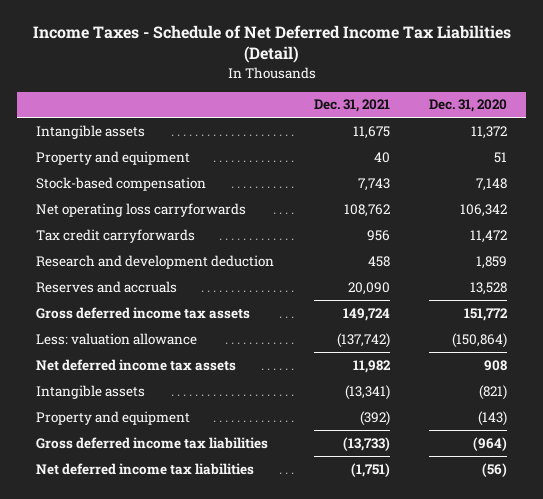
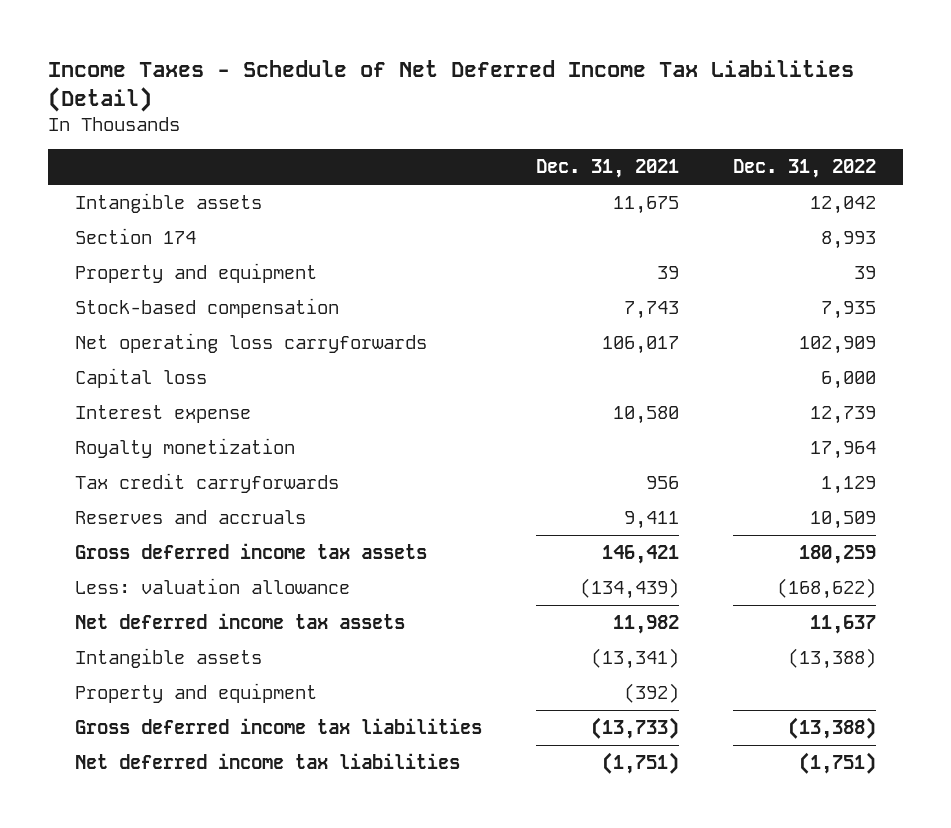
[428,99,507,113] Dec. 31, 2020 -> none
none -> [732,159,876,179] Dec. 31, 2022
none -> [74,228,196,245] Section 174
[373,151,390,163] 40 -> [656,266,679,280] 39
[343,203,390,217] 108,762 -> [601,336,679,355] 106,017
none -> [74,368,207,389] Capital loss
none -> [74,405,251,424] Interest expense
none -> [74,438,295,459] Royalty monetization
[36,254,275,269] Research and development deduction -> none
[347,281,390,295] 20,090 -> [623,511,679,530] 9,411
[342,307,390,321] 149,724 -> [601,545,679,565] 146,421
[336,332,390,348] (137,742) -> [579,578,679,600] (134,439)

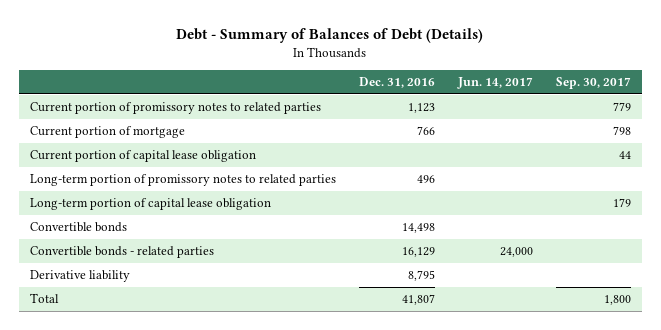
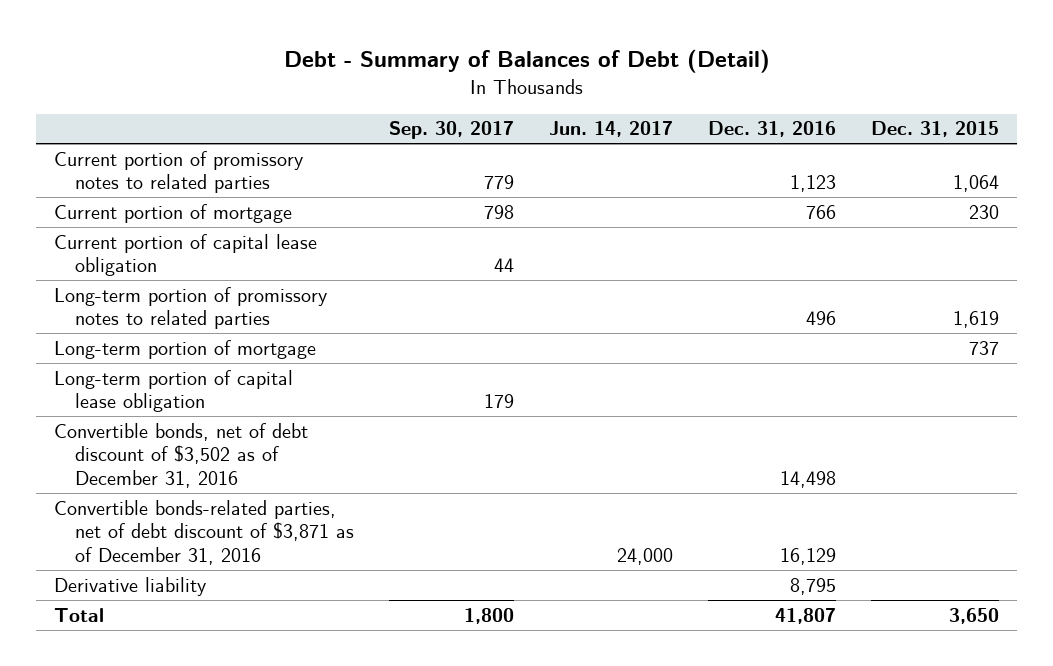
[176,27,484,43] Debt - Summary of Balances of Debt (Details) -> [283,49,770,74] Debt - Summary of Balances of Debt (Detail)
none -> [871,121,1000,138] Dec. 31, 2015
none -> [53,339,316,359] Long-term portion of mortgage
[30,222,128,233] Convertible bonds -> [53,422,308,488] Convertible bonds, net of debt discount of $3,502 as of December 31, 2016
[30,246,215,259] Convertible bonds - related parties -> [53,499,355,565] Convertible bonds-related parties, net of debt discount of $3,871 as of December 31, 2016

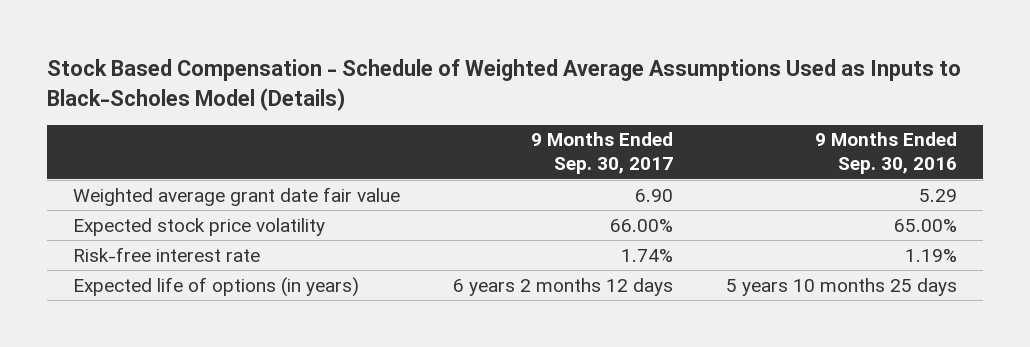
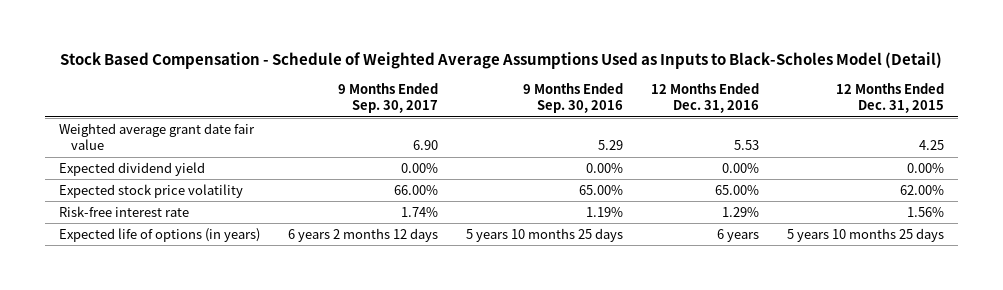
[47,59,962,111] Stock Based Compensation - Schedule of Weighted Average Assumptions Used as Inputs to Black-Scholes Model (Details) -> [60,51,943,69] Stock Based Compensation - Schedule of Weighted Average Assumptions Used as Inputs to Black-Scholes Model (Detail)
none -> [650,83,759,114] 12 Months Ended Dec. 31, 2016
none -> [835,83,944,114] 12 Months Ended Dec. 31, 2015
none -> [58,162,205,177] Expected dividend yield

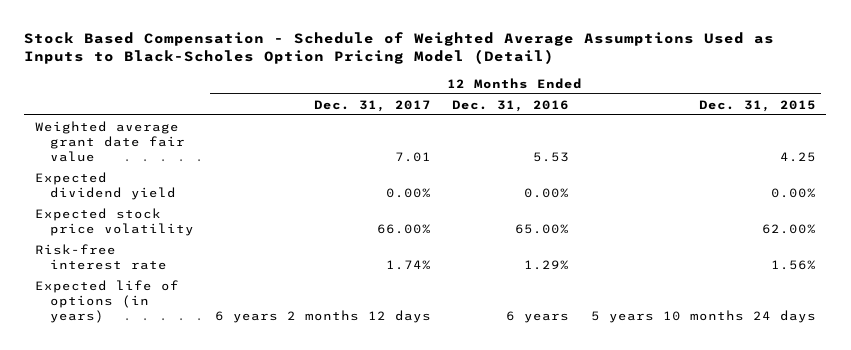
[60,51,943,69] Stock Based Compensation - Schedule of Weighted Average Assumptions Used as Inputs to Black-Scholes Model (Detail) -> [24,31,775,65] Stock Based Compensation - Schedule of Weighted Average Assumptions Used as Inputs to Black-Scholes Option Pricing Model (Detail)
[337,83,438,114] 9 Months Ended Sep. 30, 2017 -> none
[522,83,623,114] 9 Months Ended Sep. 30, 2016 -> none
none -> [314,99,432,112] Dec. 31, 2017
[786,228,944,243] 5 years 10 months 25 days -> [590,309,816,323] 5 years 10 months 24 days

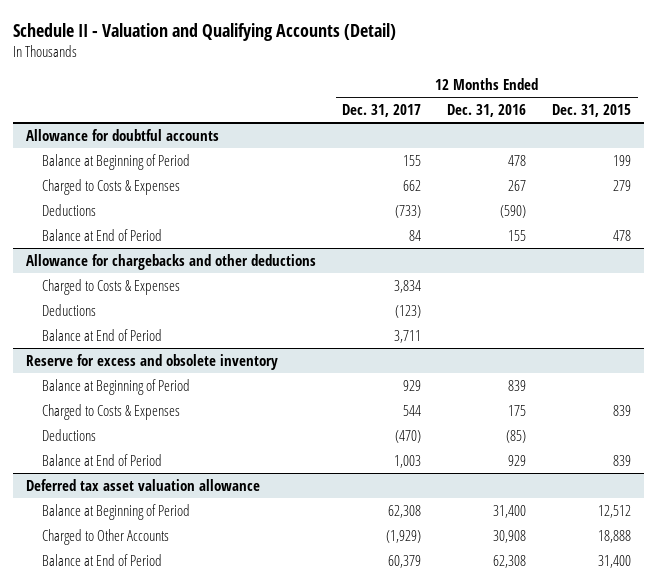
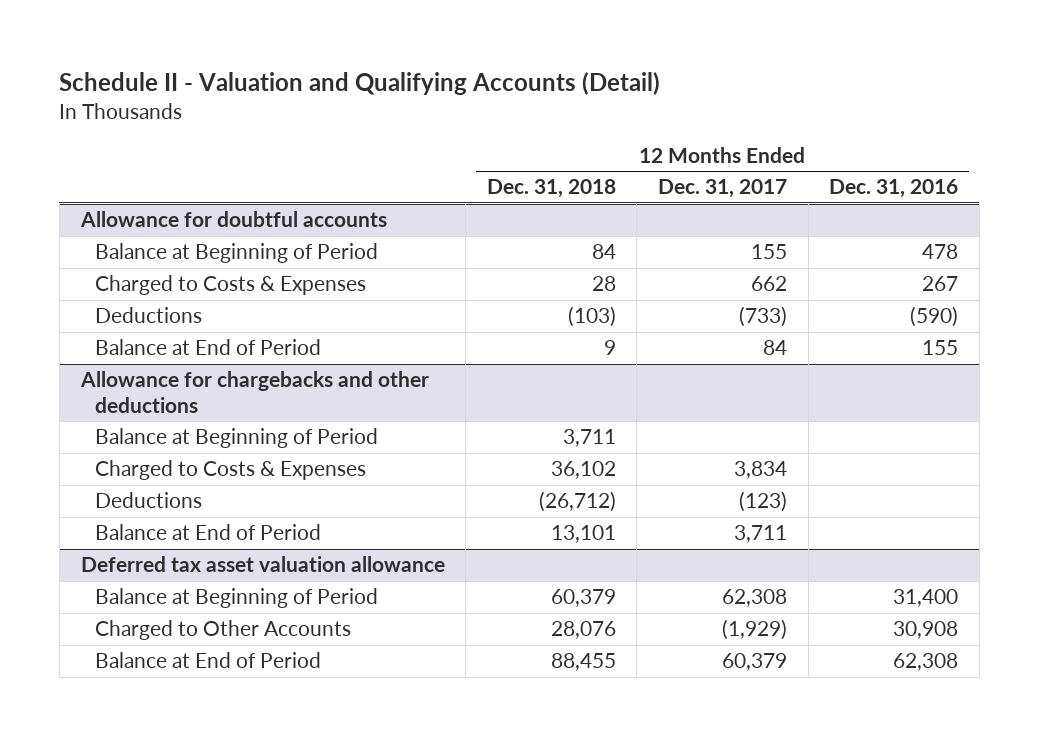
[552,104,632,118] Dec. 31, 2015 -> none
none -> [486,179,616,199] Dec. 31, 2018
none -> [95,428,379,449] Balance at Beginning of Period
[26,353,279,370] Reserve for excess and obsolete inventory -> none
[41,378,190,395] Balance at Beginning of Period -> none
[41,403,180,420] Charged to Costs & Expenses -> none
[41,428,96,441] Deductions -> none
[41,453,162,466] Balance at End of Period -> none

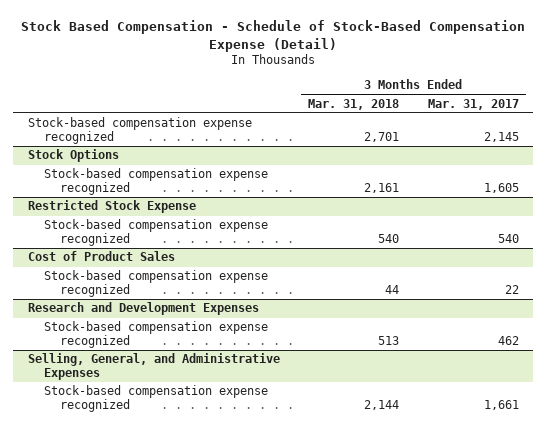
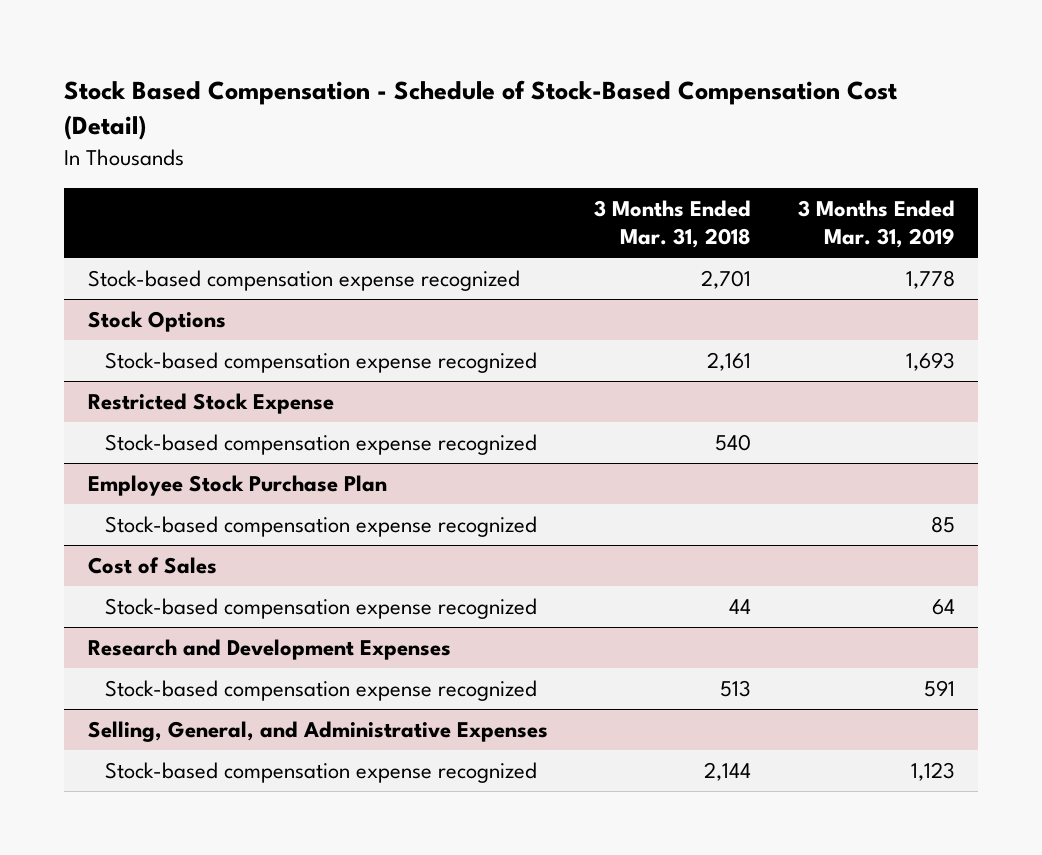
[21,20,526,52] Stock Based Compensation - Schedule of Stock-Based Compensation Expense (Detail) -> [64,80,899,141] Stock Based Compensation - Schedule of Stock-Based Compensation Cost (Detail)
[427,98,519,110] Mar. 31, 2017 -> none
none -> [797,199,955,248] 3 Months Ended Mar. 31, 2019
none -> [87,475,387,497] Employee Stock Purchase Plan
none -> [105,516,538,538] Stock-based compensation expense recognized
[27,251,175,262] Cost of Product Sales -> [87,557,217,575] Cost of Sales

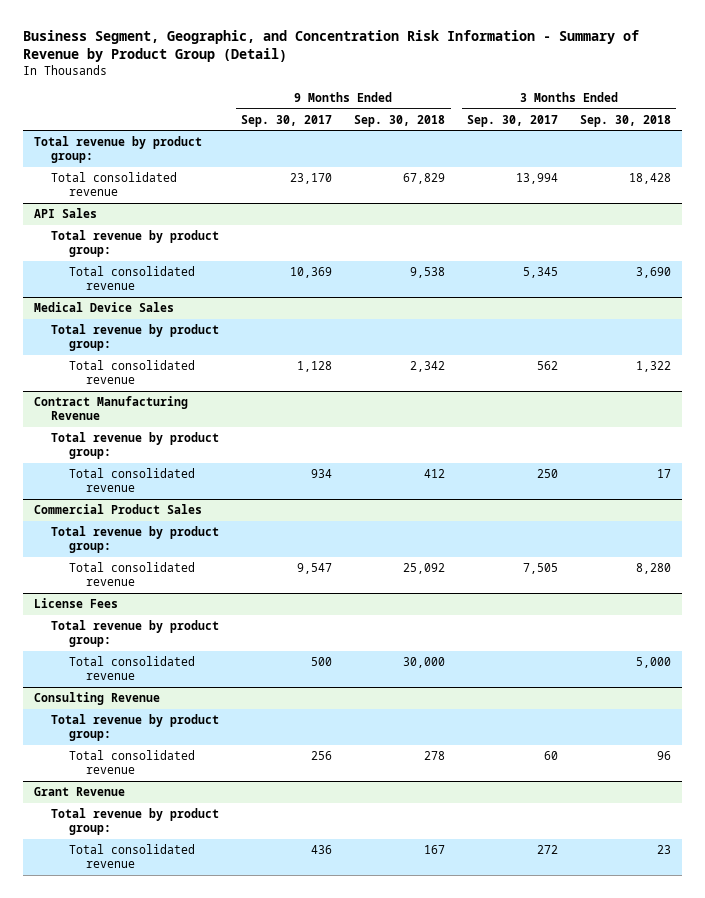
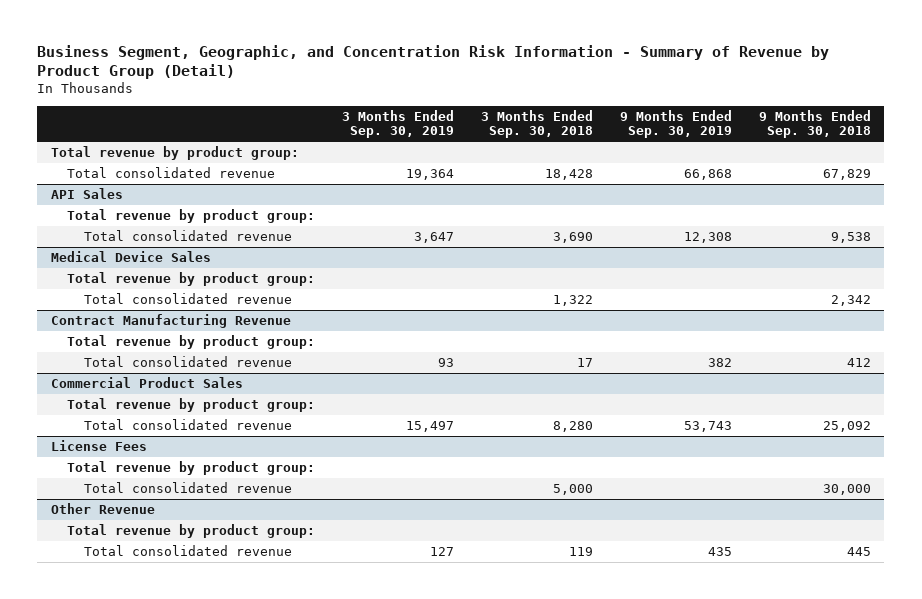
[241,114,333,127] Sep. 30, 2017 -> none
[467,114,559,127] Sep. 30, 2017 -> none
none -> [342,109,455,139] 3 Months Ended Sep. 30, 2019
none -> [619,109,732,139] 9 Months Ended Sep. 30, 2019
[34,692,161,706] Consulting Revenue -> none
[51,714,220,742] Total revenue by product group: -> none
[68,750,195,775] Total consolidated revenue -> none
[34,787,126,797] Grant Revenue -> none
none -> [50,503,155,515] Other Revenue
[424,845,446,855] 167 -> [846,547,871,557] 445
[656,845,671,855] 23 -> [569,547,594,557] 119

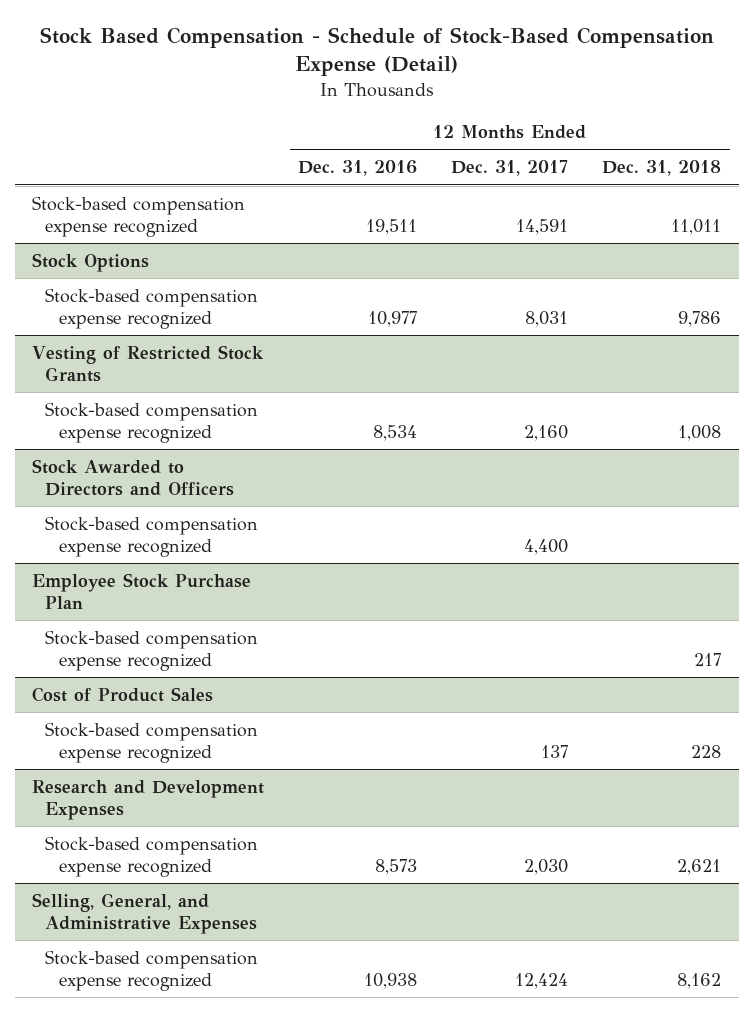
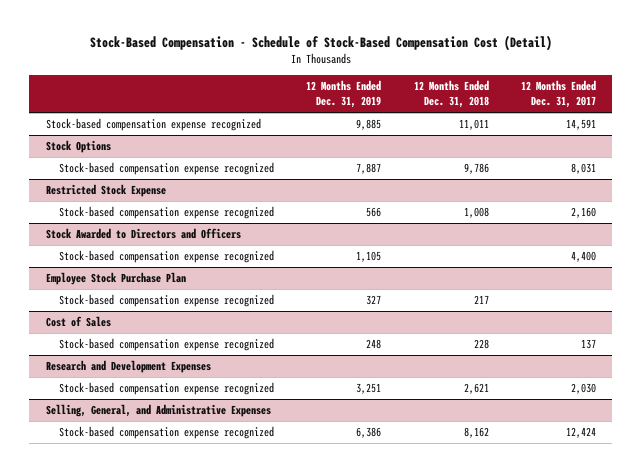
[39,26,714,77] Stock Based Compensation - Schedule of Stock-Based Compensation Expense (Detail) -> [89,35,552,52] Stock-Based Compensation - Schedule of Stock-Based Compensation Cost (Detail)
[298,160,418,177] Dec. 31, 2016 -> none
none -> [306,80,382,109] 12 Months Ended Dec. 31, 2019
[31,344,264,382] Vesting of Restricted Stock Grants -> [45,184,166,198] Restricted Stock Expense
[31,686,213,702] Cost of Product Sales -> [45,316,111,328] Cost of Sales

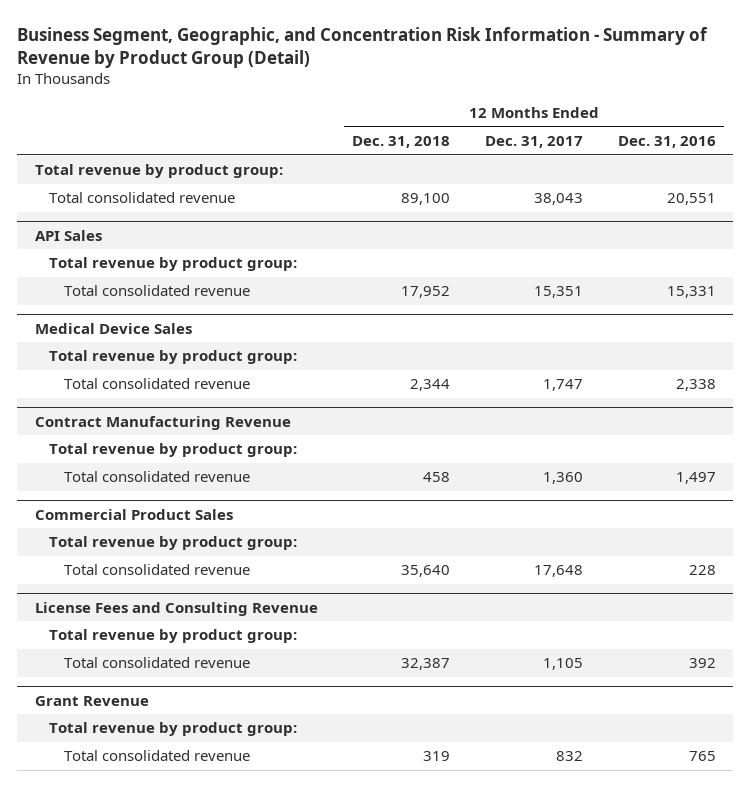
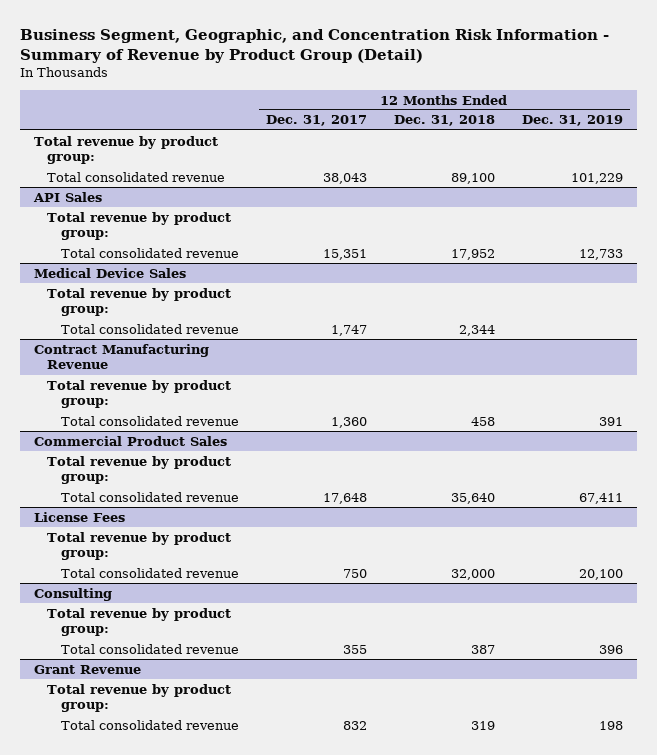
[617,136,716,149] Dec. 31, 2016 -> none
none -> [522,115,624,127] Dec. 31, 2019
[34,601,318,616] License Fees and Consulting Revenue -> none
none -> [33,511,125,522] License Fees
[401,658,451,671] 32,387 -> [450,568,495,580] 32,000
[543,658,584,671] 1,105 -> [342,568,367,578] 750
none -> [33,587,112,601] Consulting
none -> [47,607,232,637] Total revenue by product group:
none -> [60,643,239,654] Total consolidated revenue

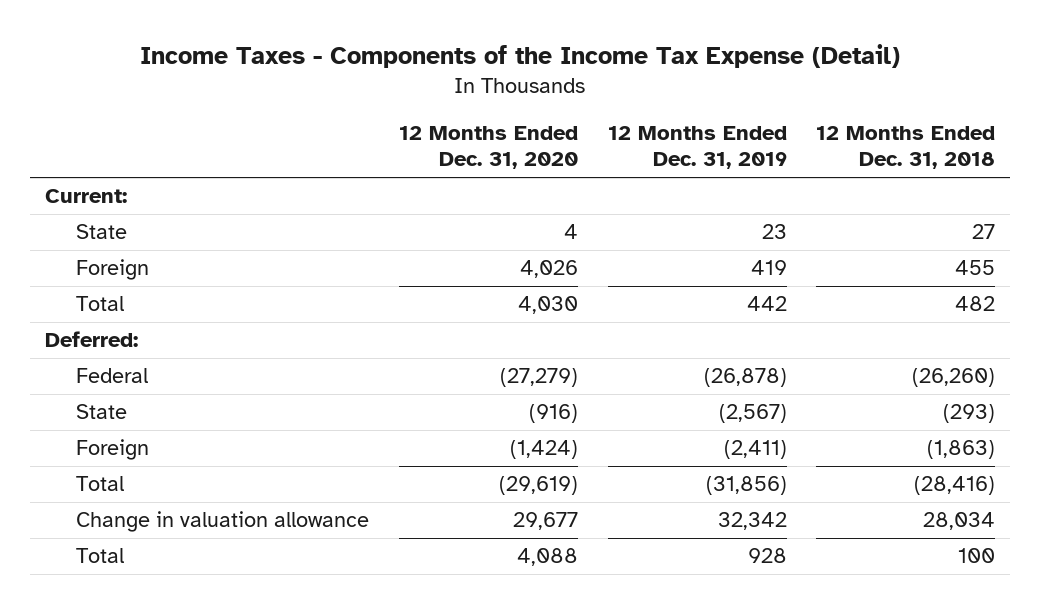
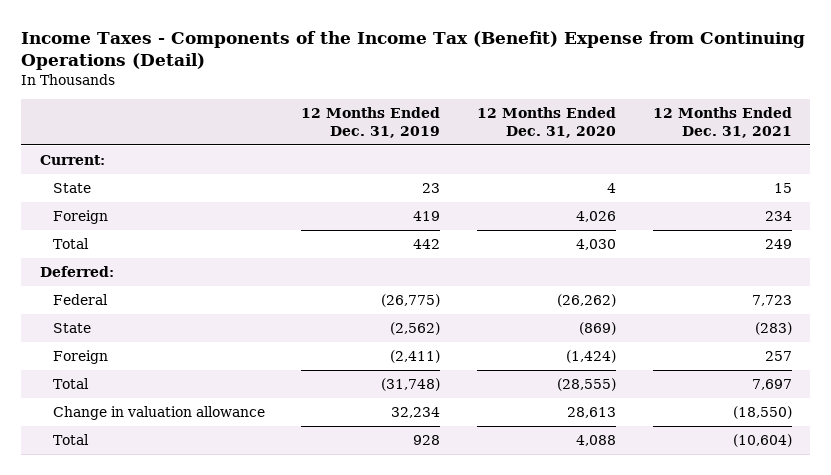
[140,43,901,68] Income Taxes - Components of the Income Tax Expense (Detail) -> [21,30,806,70] Income Taxes - Components of the Income Tax (Benefit) Expense from Continuing Operations (Detail)
[816,126,996,170] 12 Months Ended Dec. 31, 2018 -> none
none -> [652,107,792,138] 12 Months Ended Dec. 31, 2021
[499,368,578,388] (27,279) -> [556,294,616,308] (26,262)
[703,368,787,388] (26,878) -> [381,294,441,308] (26,775)
[528,404,578,424] (916) -> [578,322,616,336] (869)
[718,404,787,424] (2,567) -> [390,322,441,336] (2,562)
[498,476,578,496] (29,619) -> [556,378,616,392] (28,555)
[705,476,787,496] (31,856) -> [381,378,441,392] (31,748)
[512,512,578,531] 29,677 -> [566,407,616,419] 28,613
[717,512,787,531] 32,342 -> [391,407,441,419] 32,234

